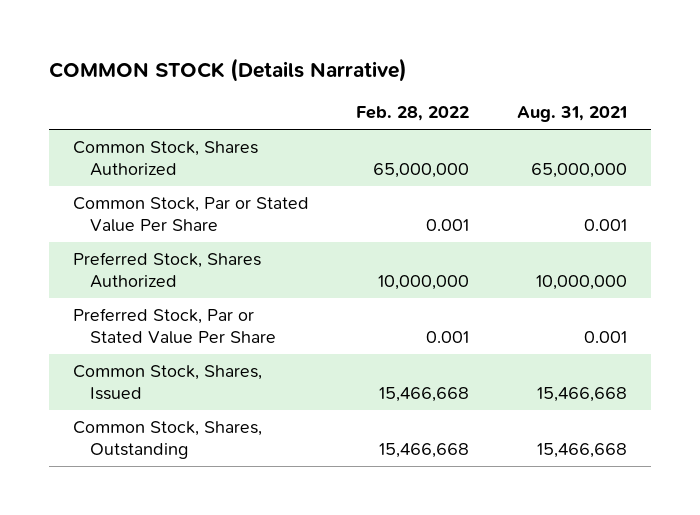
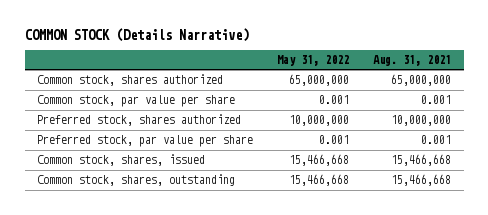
[356,106,470,122] Feb. 28, 2022 -> none
none -> [277,55,350,67] May 31, 2022
[72,141,258,176] Common Stock, Shares Authorized -> [36,74,223,87] Common stock, shares authorized
[72,197,309,232] Common Stock, Par or Stated Value Per Share -> [36,95,235,108] Common stock, par value per share
[72,252,261,288] Preferred Stock, Shares Authorized -> [36,114,241,127] Preferred stock, shares authorized
[72,308,277,344] Preferred Stock, Par or Stated Value Per Share -> [36,135,253,148] Preferred stock, par value per share
[72,365,262,400] Common Stock, Shares, Issued -> [36,154,205,167] Common stock, shares, issued
[72,421,262,459] Common Stock, Shares, Outstanding -> [36,174,235,187] Common stock, shares, outstanding

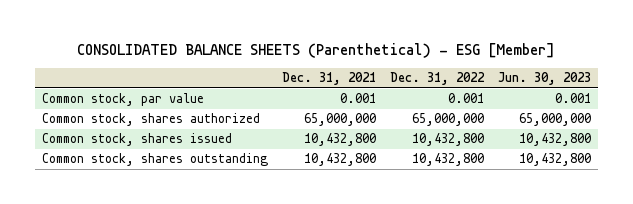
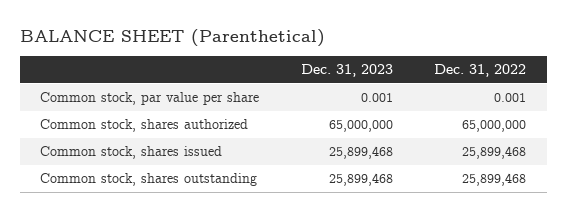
[77,43,556,59] CONSOLIDATED BALANCE SHEETS (Parenthetical) - ESG [Member] -> [19,28,325,47] BALANCE SHEET (Parenthetical)
[281,72,376,86] Dec. 31, 2021 -> none
[497,72,591,86] Jun. 30, 2023 -> none
none -> [300,64,393,78] Dec. 31, 2023
[42,93,205,107] Common stock, par value -> [40,92,260,106] Common stock, par value per share
[411,133,484,147] 10,432,800 -> [462,146,527,160] 25,899,468
[411,153,484,167] 10,432,800 -> [462,173,527,187] 25,899,468

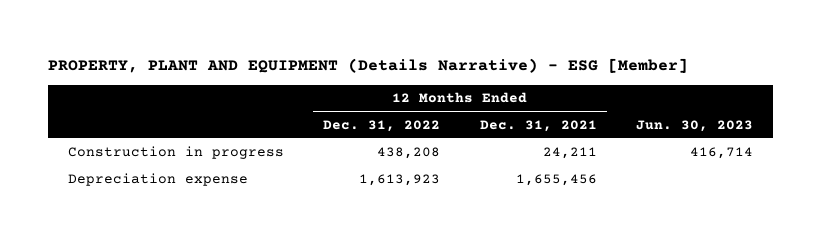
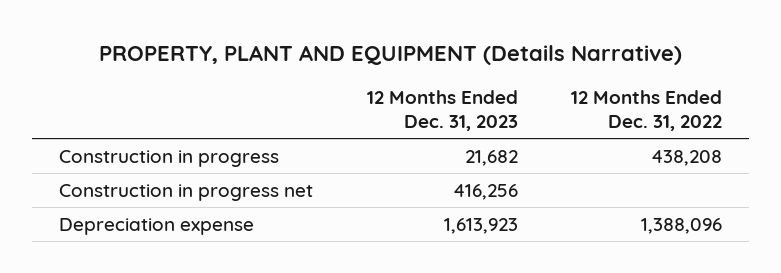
[47,58,688,74] PROPERTY, PLANT AND EQUIPMENT (Details Narrative) - ESG [Member] -> [98,45,682,66] PROPERTY, PLANT AND EQUIPMENT (Details Narrative)
[479,119,597,132] Dec. 31, 2021 -> none
[636,119,754,132] Jun. 30, 2023 -> none
none -> [366,89,518,131] 12 Months Ended Dec. 31, 2023
none -> [58,183,313,201] Construction in progress net
[359,174,441,187] 1,613,923 -> [641,217,723,234] 1,388,096

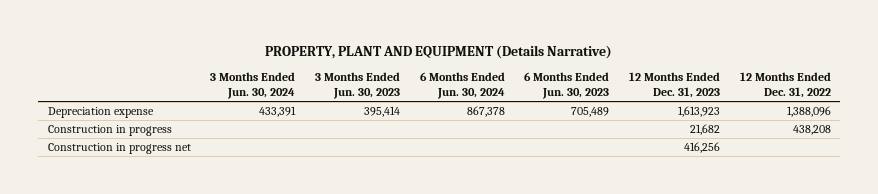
none -> [210,72,296,99] 3 Months Ended Jun. 30, 2024
none -> [315,72,401,99] 3 Months Ended Jun. 30, 2023
none -> [419,72,505,99] 6 Months Ended Jun. 30, 2024
none -> [524,72,610,99] 6 Months Ended Jun. 30, 2023
[58,217,254,235] Depreciation expense -> [47,107,154,119] Depreciation expense

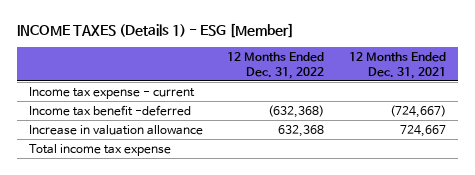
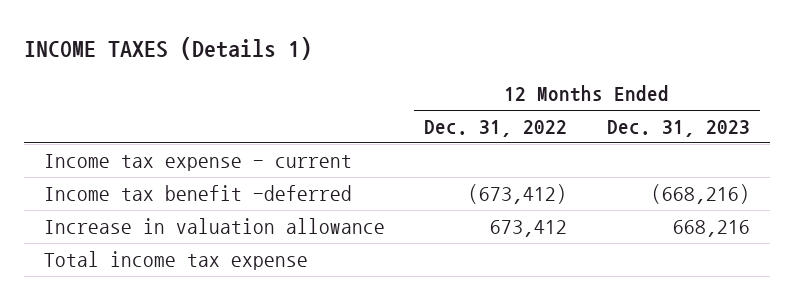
[16,23,294,39] INCOME TAXES (Details 1) - ESG [Member] -> [23,37,312,61] INCOME TAXES (Details 1)
[348,51,446,79] 12 Months Ended Dec. 31, 2021 -> none
none -> [607,120,751,138] Dec. 31, 2023
[268,104,325,118] (632,368) -> [468,184,568,205] (673,412)
[278,124,325,137] 632,368 -> [490,220,568,238] 673,412

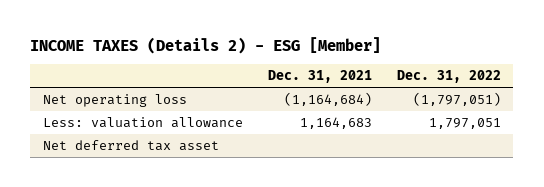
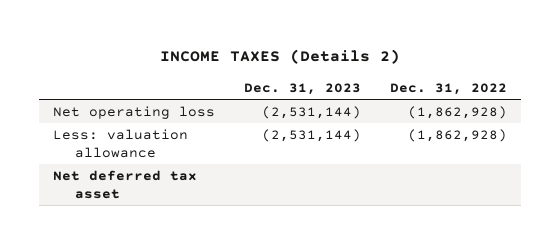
[30,36,382,54] INCOME TAXES (Details 2) - ESG [Member] -> [159,49,400,65] INCOME TAXES (Details 2)
[267,70,372,84] Dec. 31, 2021 -> none
none -> [243,82,361,95] Dec. 31, 2023
[412,92,501,107] (1,797,051) -> [407,105,507,119] (1,862,928)
[428,118,501,130] 1,797,051 -> [407,128,507,142] (1,862,928)

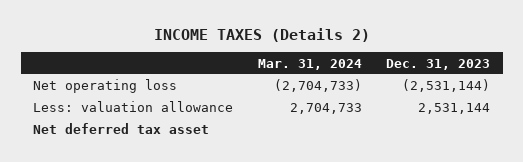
[389,82,507,95] Dec. 31, 2022 -> none
none -> [257,58,362,70] Mar. 31, 2024
[261,128,361,142] (2,531,144) -> [418,103,491,115] 2,531,144

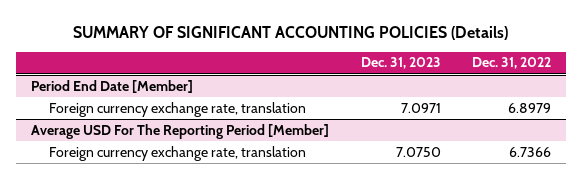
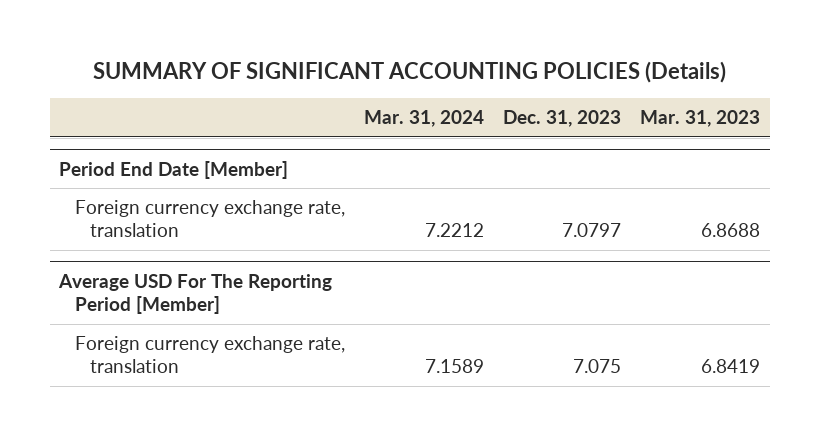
[471,57,551,70] Dec. 31, 2022 -> none
none -> [363,110,484,128] Mar. 31, 2024
none -> [640,110,761,128] Mar. 31, 2023
[400,102,441,113] 7.0971 -> [562,223,622,238] 7.0797
[395,146,441,157] 7.0750 -> [573,359,622,374] 7.075

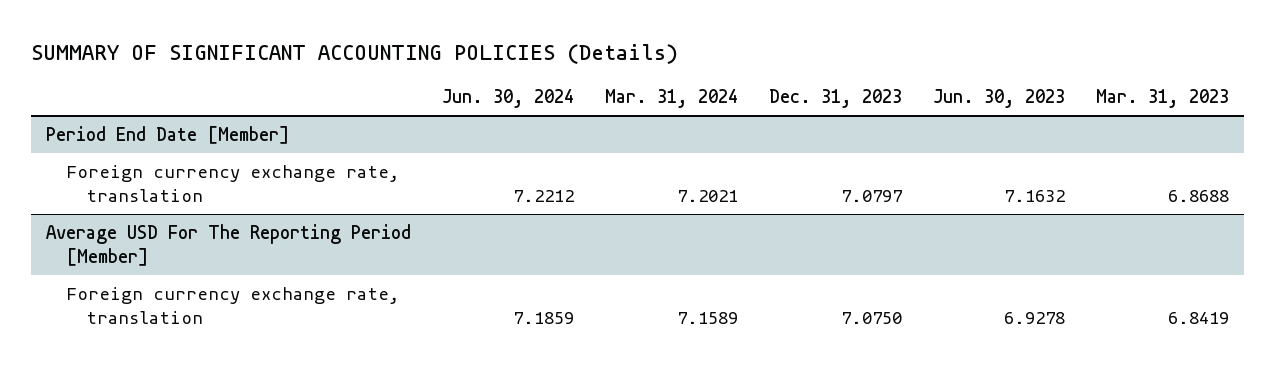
none -> [442,89,575,109] Jun. 30, 2024
none -> [932,89,1065,109] Jun. 30, 2023
[424,223,484,238] 7.2212 -> [677,189,739,202] 7.2021
[573,359,622,374] 7.075 -> [840,311,902,324] 7.0750

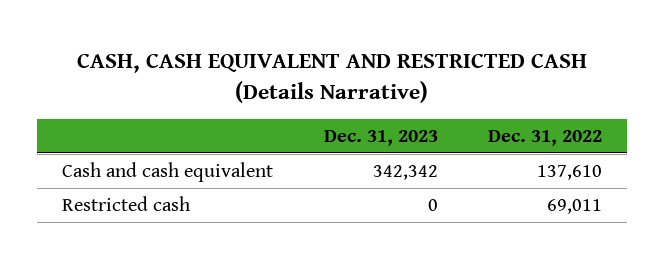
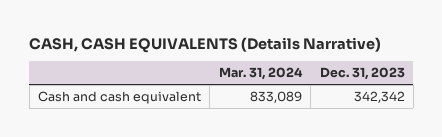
[77,53,588,103] CASH, CASH EQUIVALENT AND RESTRICTED CASH (Details Narrative) -> [29,36,382,53] CASH, CASH EQUIVALENTS (Details Narrative)
[487,129,602,146] Dec. 31, 2022 -> none
none -> [218,67,303,81] Mar. 31, 2024
[62,196,191,212] Restricted cash -> none

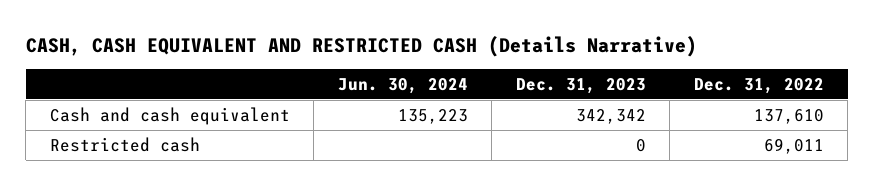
[29,36,382,53] CASH, CASH EQUIVALENTS (Details Narrative) -> [25,36,697,58] CASH, CASH EQUIVALENT AND RESTRICTED CASH (Details Narrative)
[218,67,303,81] Mar. 31, 2024 -> none
none -> [337,77,468,94] Jun. 30, 2024
none -> [693,77,824,94] Dec. 31, 2022
none -> [49,136,200,152] Restricted cash

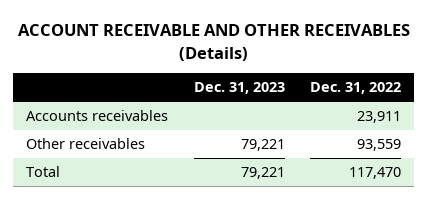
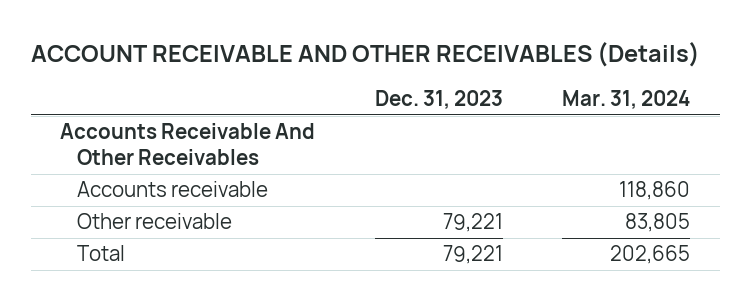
[309,82,401,95] Dec. 31, 2022 -> none
none -> [561,90,690,110] Mar. 31, 2024
none -> [60,123,316,166] Accounts Receivable And Other Receivables
[26,110,169,122] Accounts receivables -> [77,181,269,198] Accounts receivable
[26,138,146,150] Other receivables -> [77,213,233,230] Other receivable

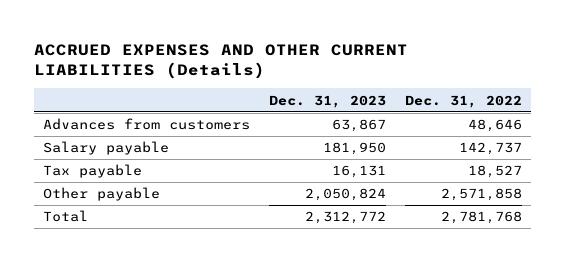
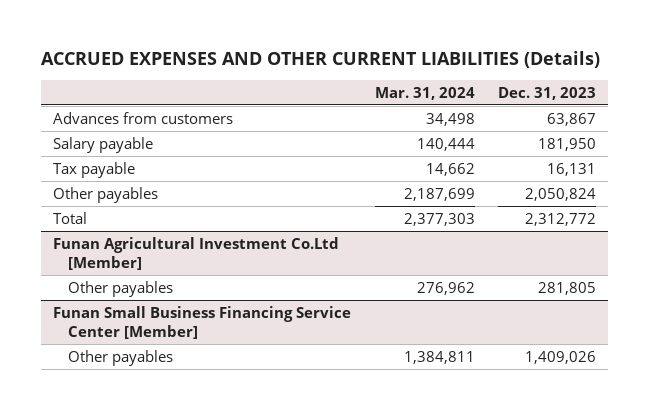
[405,94,523,108] Dec. 31, 2022 -> none
none -> [374,86,475,100] Mar. 31, 2024
[43,187,161,202] Other payable -> [52,186,158,203] Other payables
none -> [52,236,339,270] Funan Agricultural Investment Co.Ltd [Member]
none -> [67,280,173,297] Other payables
none -> [52,305,351,339] Funan Small Business Financing Service Center [Member]
none -> [67,349,173,366] Other payables

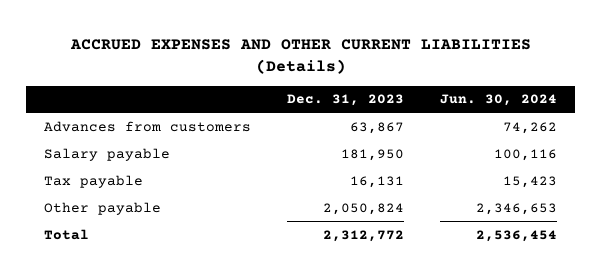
[374,86,475,100] Mar. 31, 2024 -> none
none -> [439,94,557,107] Jun. 30, 2024
[52,186,158,203] Other payables -> [44,201,162,215] Other payable
[52,236,339,270] Funan Agricultural Investment Co.Ltd [Member] -> none
[67,280,173,297] Other payables -> none
[52,305,351,339] Funan Small Business Financing Service Center [Member] -> none
[67,349,173,366] Other payables -> none

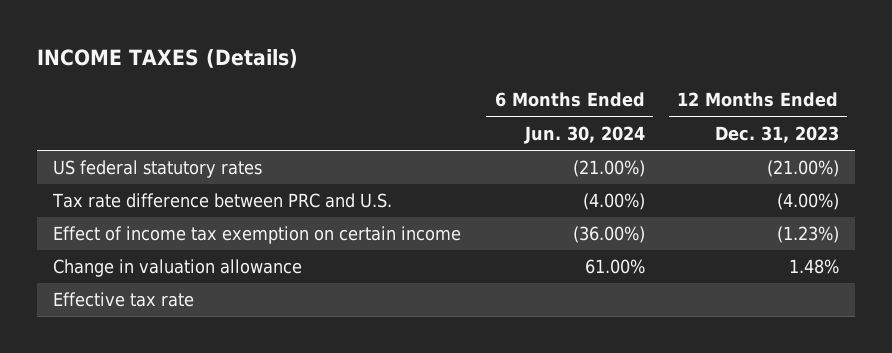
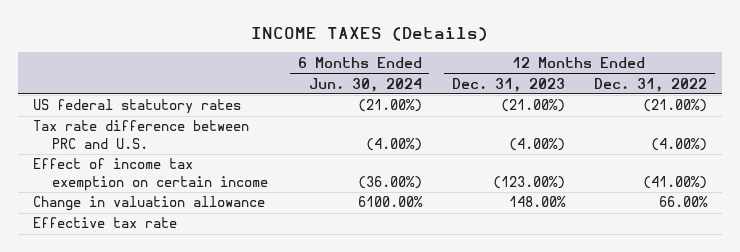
none -> [594,77,708,92] Dec. 31, 2022
[776,226,839,244] (1.23%) -> [492,175,565,189] (123.00%)
[584,259,645,275] 61.00% -> [357,196,423,208] 6100.00%
[788,259,839,275] 1.48% -> [508,196,566,208] 148.00%

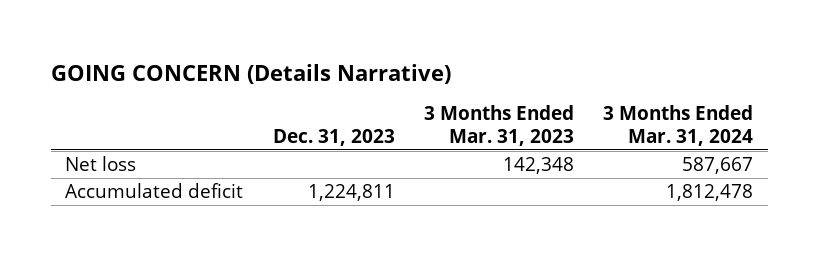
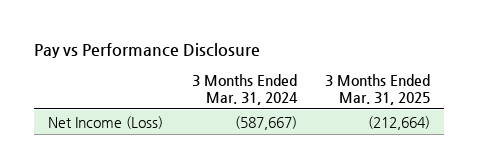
[50,63,451,84] GOING CONCERN (Details Narrative) -> [33,42,260,58] Pay vs Performance Disclosure
[272,128,395,146] Dec. 31, 2023 -> none
[424,105,575,146] 3 Months Ended Mar. 31, 2023 -> none
none -> [325,73,431,105] 3 Months Ended Mar. 31, 2025
[65,183,244,199] Accumulated deficit -> none
[65,156,137,172] Net loss -> [48,115,164,129] Net Income (Loss)
[682,157,754,175] 587,667 -> [234,115,297,130] (587,667)

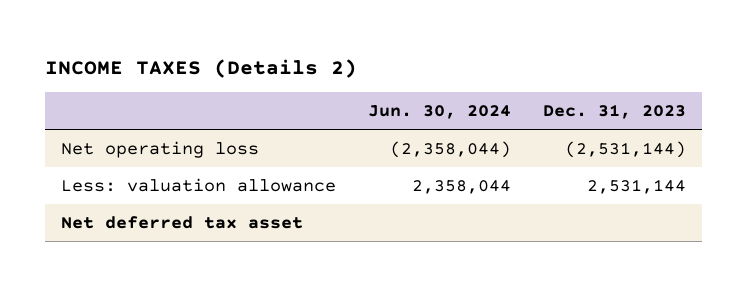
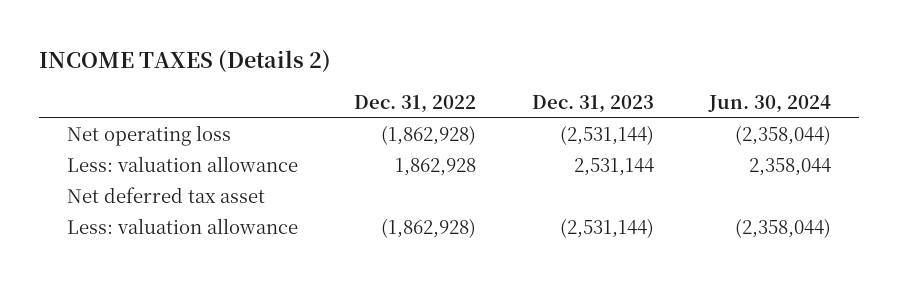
none -> [353,94,476,113] Dec. 31, 2022
none -> [66,218,298,235] Less: valuation allowance

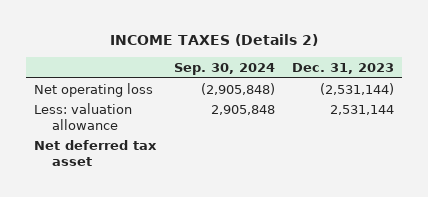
[353,94,476,113] Dec. 31, 2022 -> none
[708,94,832,113] Jun. 30, 2024 -> none
none -> [173,62,275,75] Sep. 30, 2024
[66,218,298,235] Less: valuation allowance -> none

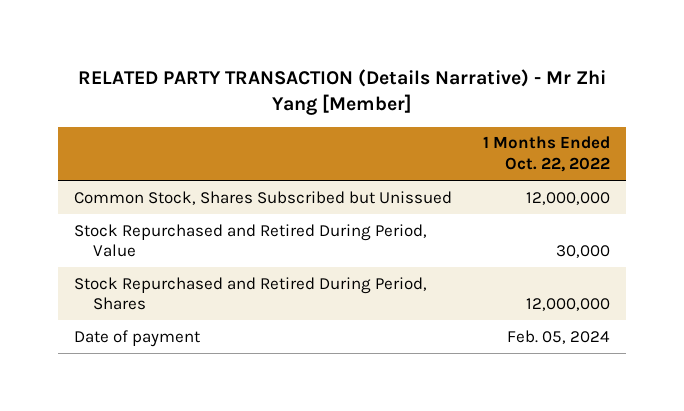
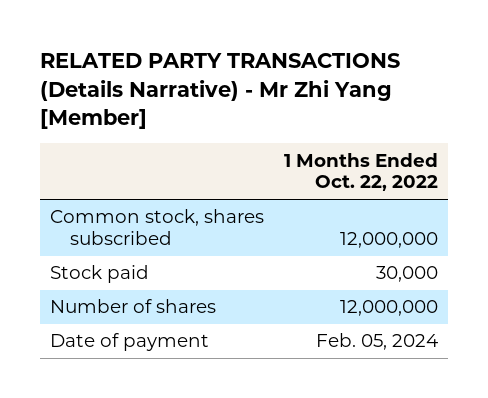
[78,68,607,115] RELATED PARTY TRANSACTION (Details Narrative) - Mr Zhi Yang [Member] -> [39,53,400,129] RELATED PARTY TRANSACTIONS (Details Narrative) - Mr Zhi Yang [Member]
[73,190,452,205] Common Stock, Shares Subscribed but Unissued -> [49,209,264,246] Common stock, shares subscribed
[73,223,427,258] Stock Repurchased and Retired During Period, Value -> [49,265,149,284] Stock paid
[73,276,427,311] Stock Repurchased and Retired During Period, Shares -> [49,299,216,314] Number of shares

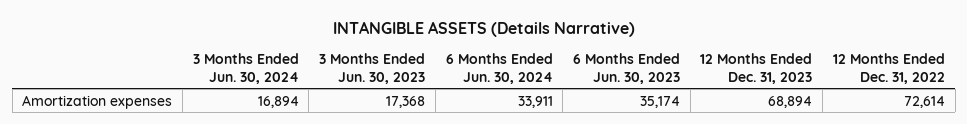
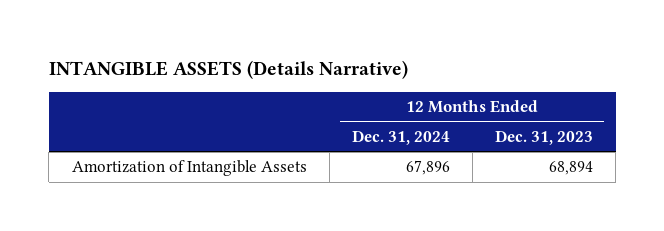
[192,53,299,84] 3 Months Ended Jun. 30, 2024 -> none
[319,53,426,84] 3 Months Ended Jun. 30, 2023 -> none
[445,53,553,84] 6 Months Ended Jun. 30, 2024 -> none
[573,53,681,84] 6 Months Ended Jun. 30, 2023 -> none
[832,53,945,84] 12 Months Ended Dec. 31, 2022 -> none
none -> [351,130,450,146] Dec. 31, 2024
[22,94,173,109] Amortization expenses -> [71,160,307,177] Amortization of Intangible Assets

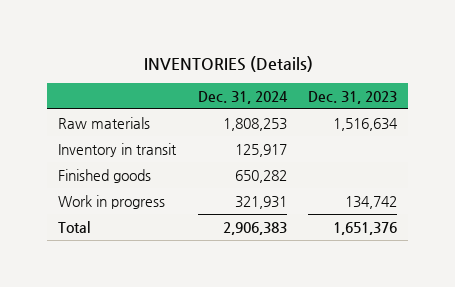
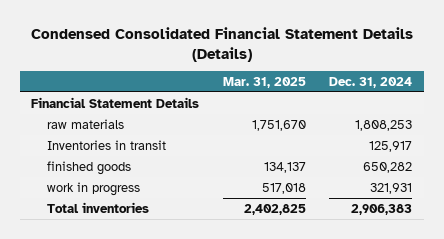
[143,55,313,72] INVENTORIES (Details) -> [30,27,413,62] Condensed Consolidated Financial Statement Details (Details)
[308,90,398,104] Dec. 31, 2023 -> none
none -> [222,76,306,88] Mar. 31, 2025
none -> [31,96,200,108] Financial Statement Details
[57,116,150,129] Raw materials -> [47,118,125,129] raw materials
[57,142,177,157] Inventory in transit -> [47,139,167,150] Inventories in transit
[57,168,151,183] Finished goods -> [47,160,132,175] finished goods
[57,194,165,209] Work in progress -> [47,181,141,196] work in progress
[57,220,90,233] Total -> [47,201,150,213] Total inventories

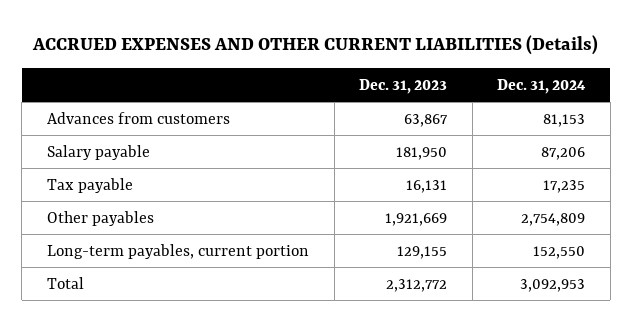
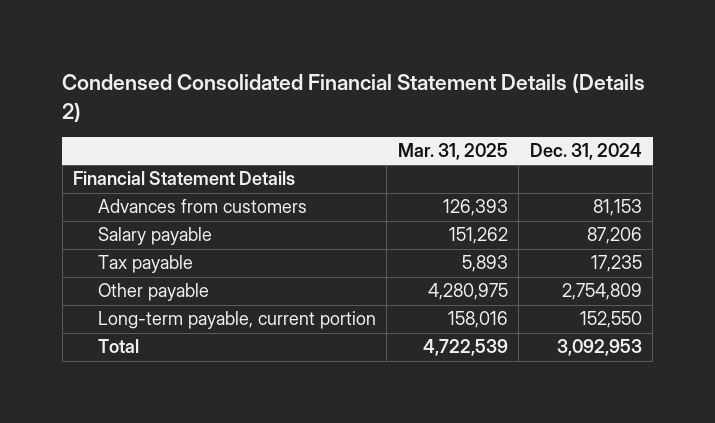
[32,35,599,56] ACCRUED EXPENSES AND OTHER CURRENT LIABILITIES (Details) -> [62,73,646,122] Condensed Consolidated Financial Statement Details (Details 2)
[359,78,448,94] Dec. 31, 2023 -> none
none -> [397,143,508,161] Mar. 31, 2025
none -> [73,171,296,186] Financial Statement Details
[47,210,155,226] Other payables -> [97,283,209,302] Other payable
[47,243,310,259] Long-term payables, current portion -> [97,311,376,330] Long-term payable, current portion

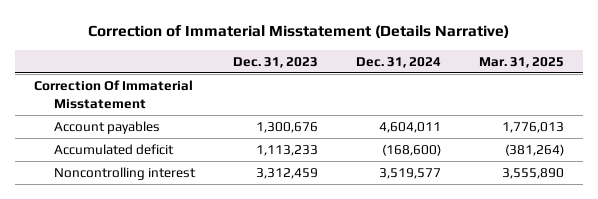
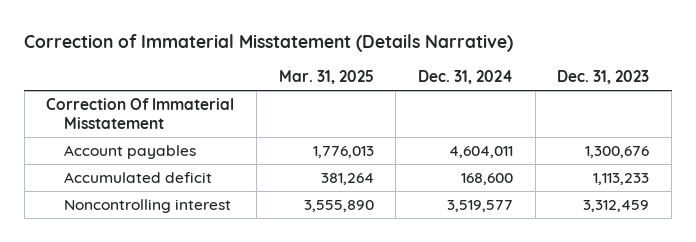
[382,144,442,157] (168,600) -> [461,172,514,185] 168,600
[505,144,565,157] (381,264) -> [320,172,374,185] 381,264

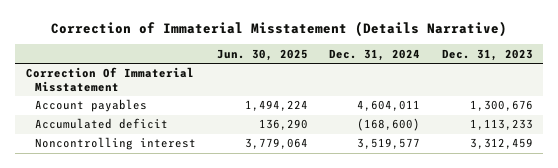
[278,70,374,85] Mar. 31, 2025 -> none
none -> [216,48,308,61] Jun. 30, 2025
[461,172,514,185] 168,600 -> [357,118,421,132] (168,600)

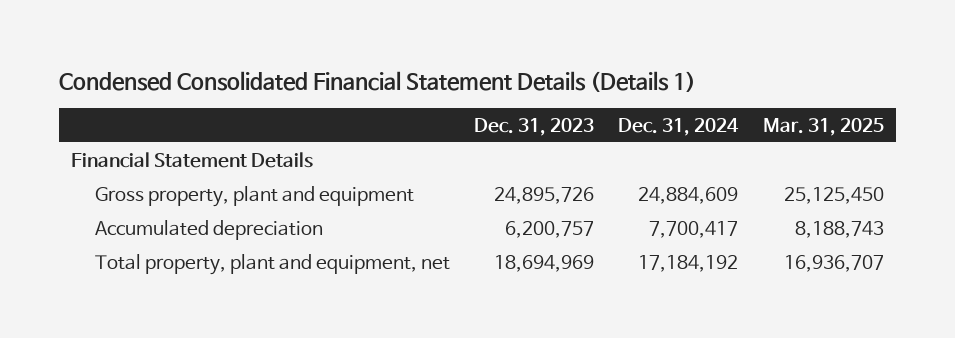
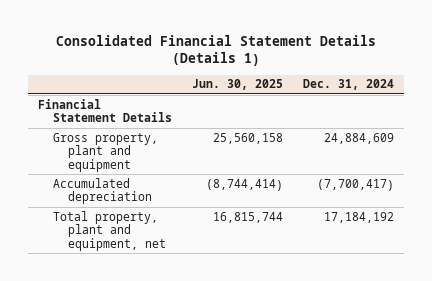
[59,70,697,92] Condensed Consolidated Financial Statement Details (Details 1) -> [56,34,377,67] Consolidated Financial Statement Details (Details 1)
[473,117,594,136] Dec. 31, 2023 -> none
[762,117,884,136] Mar. 31, 2025 -> none
none -> [192,79,284,91] Jun. 30, 2025
[649,220,739,238] 7,700,417 -> [317,178,395,191] (7,700,417)

